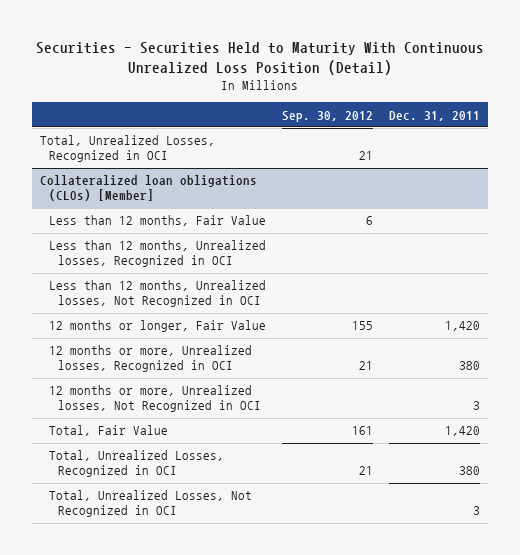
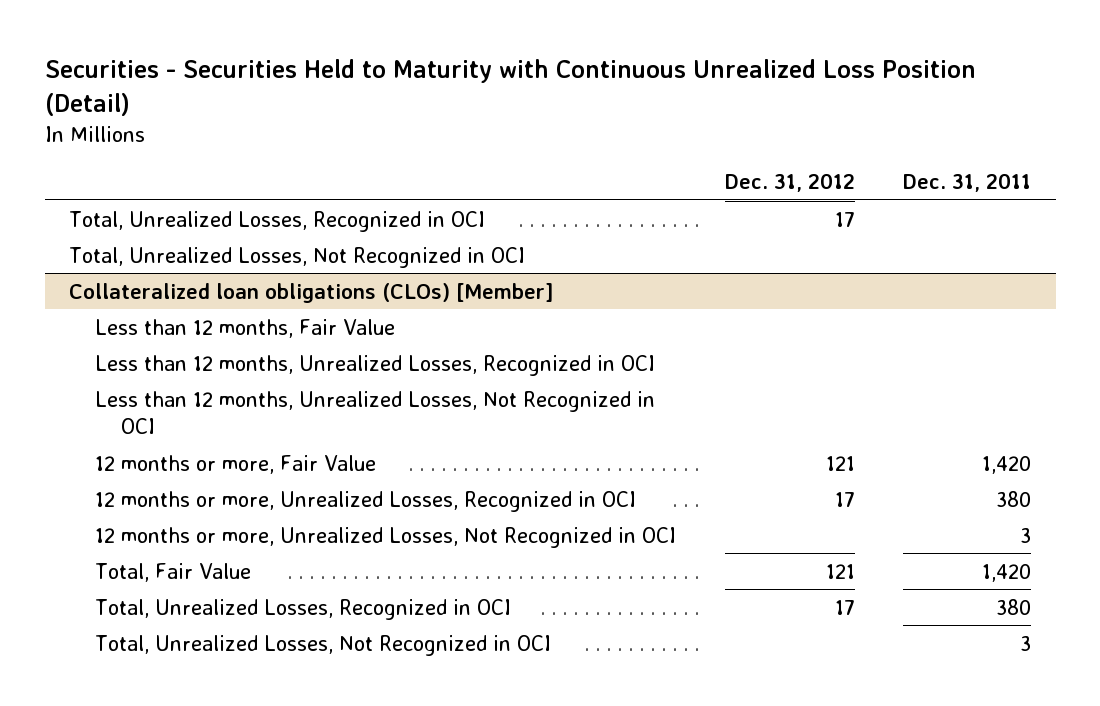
[36,42,485,76] Securities - Securities Held to Maturity With Continuous Unrealized Loss Position (Detail) -> [44,59,976,117] Securities - Securities Held to Maturity with Continuous Unrealized Loss Position (Detail)
[282,110,374,122] Sep. 30, 2012 -> none
none -> [724,173,855,193] Dec. 31, 2012
none -> [68,246,525,268] Total, Unrealized Losses, Not Recognized in OCI
[49,240,267,268] Less than 12 months, Unrealized losses, Recognized in OCI -> [94,354,655,376] Less than 12 months, Unrealized Losses, Recognized in OCI
[49,280,267,308] Less than 12 months, Unrealized losses, Not Recognized in OCI -> [94,390,655,434] Less than 12 months, Unrealized Losses, Not Recognized in OCI
[49,320,267,333] 12 months or longer, Fair Value -> [94,454,376,474] 12 months or more, Fair Value
[49,345,253,373] 12 months or more, Unrealized losses, Recognized in OCI -> [94,490,636,512] 12 months or more, Unrealized Losses, Recognized in OCI
[49,385,262,413] 12 months or more, Unrealized losses, Not Recognized in OCI -> [94,526,676,548] 12 months or more, Unrealized Losses, Not Recognized in OCI

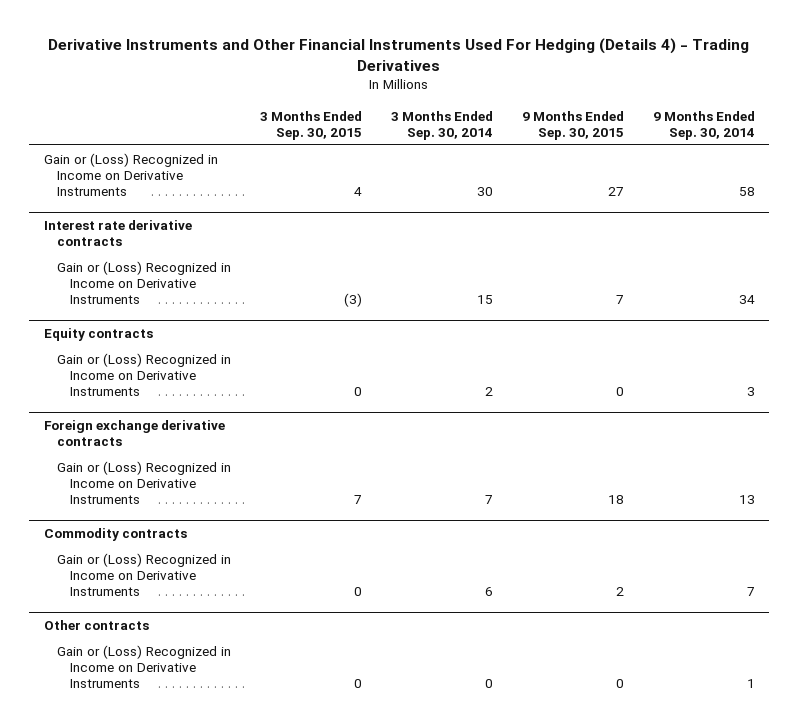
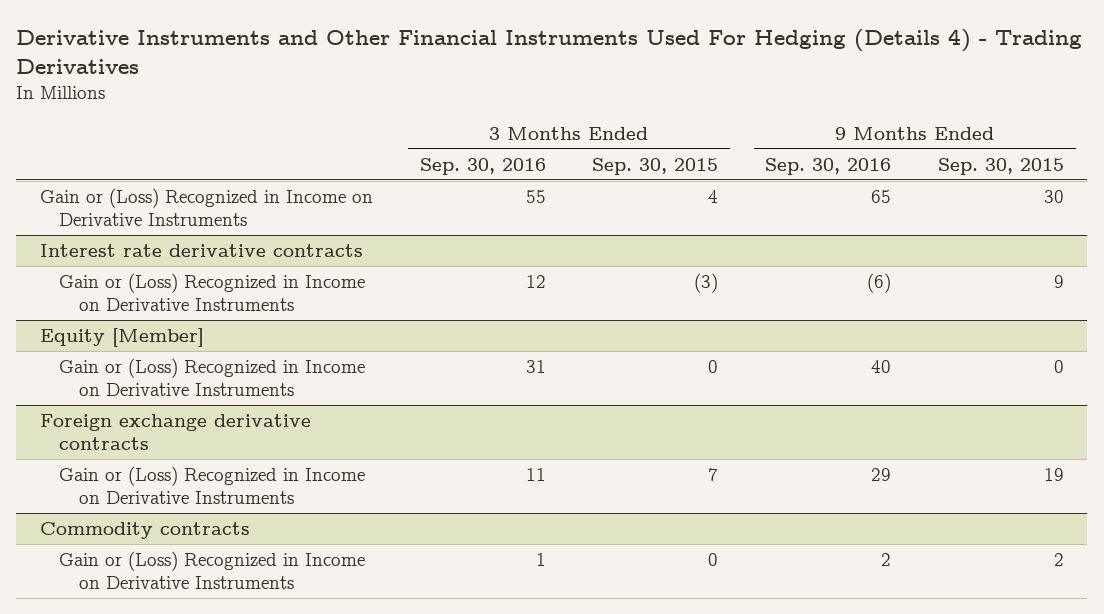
[390,110,493,140] 3 Months Ended Sep. 30, 2014 -> none
[652,110,755,140] 9 Months Ended Sep. 30, 2014 -> none
none -> [419,157,546,175] Sep. 30, 2016
none -> [765,157,892,175] Sep. 30, 2016
[607,186,624,196] 27 -> [1044,189,1065,203] 30
[615,294,624,304] 7 -> [1054,274,1065,288] 9
[43,327,153,341] Equity contracts -> [39,327,204,347] Equity [Member]
[607,494,624,504] 18 -> [1044,467,1065,481] 19
[43,619,149,630] Other contracts -> none
[56,644,231,688] Gain or (Loss) Recognized in Income on Derivative Instruments -> none

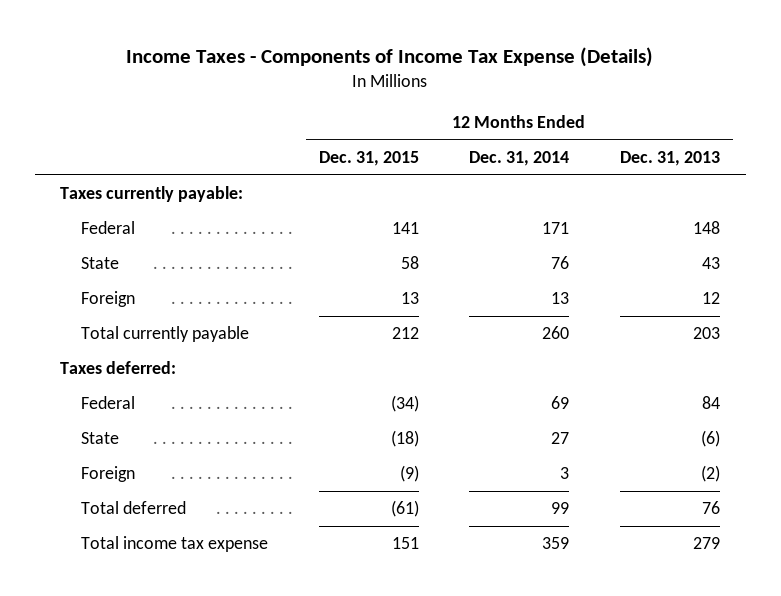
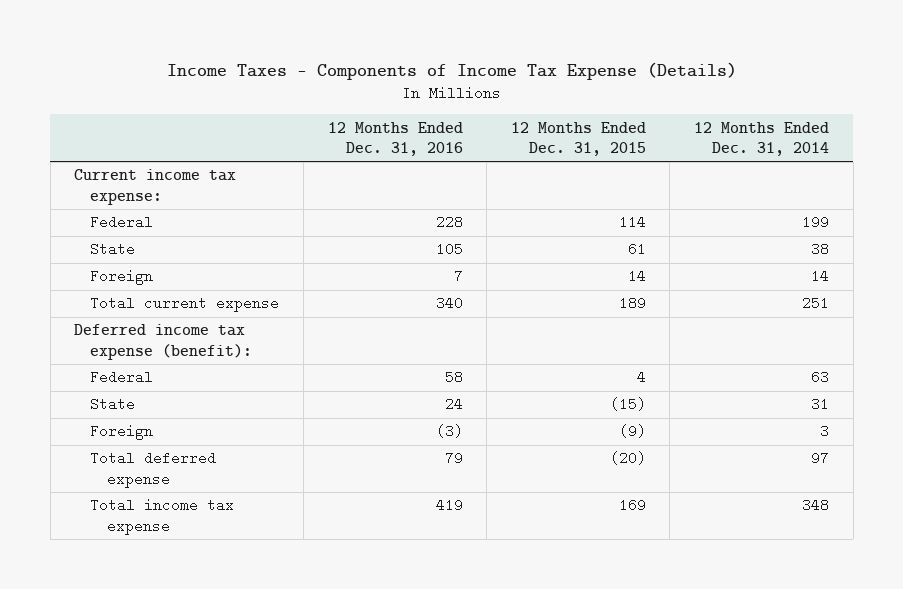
[620,150,721,166] Dec. 31, 2013 -> none
none -> [327,121,463,156] 12 Months Ended Dec. 31, 2016
[60,186,244,203] Taxes currently payable: -> [74,169,237,205] Current income tax expense:
[391,222,419,235] 141 -> [618,215,646,230] 114
[542,222,570,235] 171 -> [801,215,829,230] 199
[400,256,419,270] 58 -> [627,242,646,257] 61
[551,256,570,270] 76 -> [810,242,829,257] 38
[400,292,419,305] 13 -> [627,269,646,284] 14
[551,292,570,305] 13 -> [810,269,829,284] 14
[80,326,249,343] Total currently payable -> [90,296,280,313] Total current expense
[391,327,419,340] 212 -> [618,296,646,311] 189
[542,326,570,340] 260 -> [801,296,829,311] 251
[60,361,177,375] Taxes deferred: -> [74,324,253,360] Deferred income tax expense (benefit):
[390,395,419,413] (34) -> [636,370,646,385] 4
[551,396,570,410] 69 -> [810,370,829,385] 63
[390,430,419,448] (18) -> [609,397,646,412] (15)
[551,432,570,445] 27 -> [810,397,829,412] 31
[80,501,186,515] Total deferred -> [90,451,217,488] Total deferred expense
[390,500,419,518] (61) -> [609,451,646,466] (20)
[551,502,570,515] 99 -> [810,451,829,466] 97
[391,537,419,550] 151 -> [618,498,646,513] 169
[542,537,570,550] 359 -> [801,498,829,513] 348

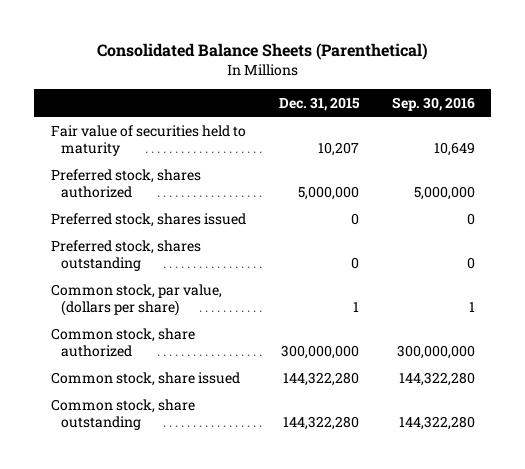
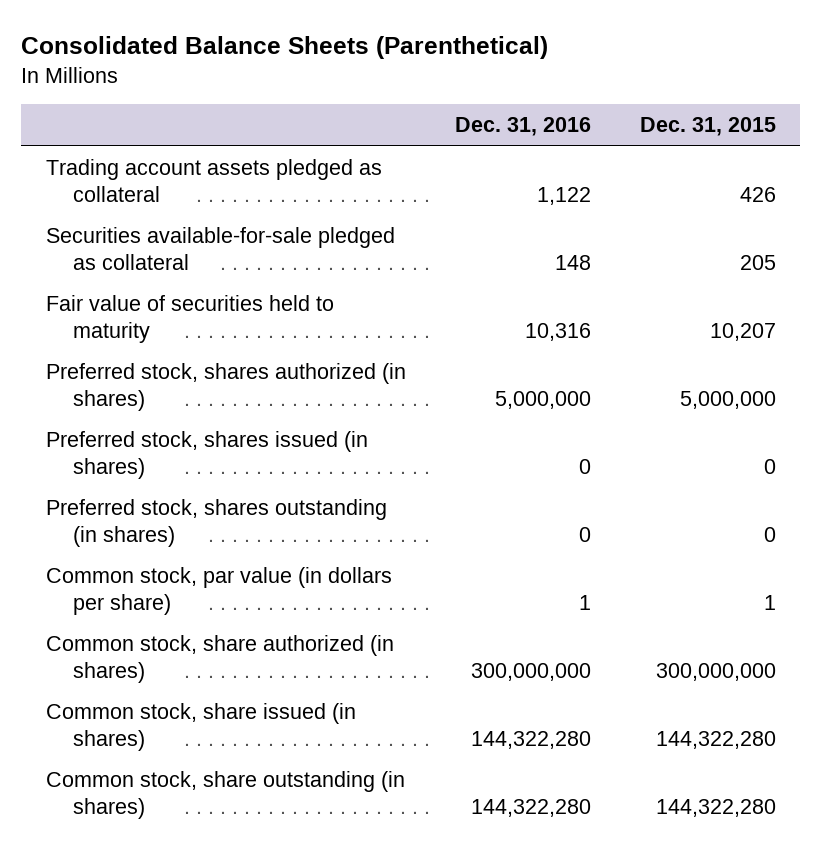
[391,96,475,111] Sep. 30, 2016 -> none
none -> [454,117,591,137] Dec. 31, 2016
none -> [45,159,382,203] Trading account assets pledged as collateral
none -> [45,227,395,271] Securities available-for-sale pledged as collateral
[50,168,201,198] Preferred stock, shares authorized -> [45,363,406,412] Preferred stock, shares authorized (in shares)
[50,212,246,227] Preferred stock, shares issued -> [45,431,368,480] Preferred stock, shares issued (in shares)
[50,239,201,271] Preferred stock, shares outstanding -> [45,499,387,548] Preferred stock, shares outstanding (in shares)
[50,283,222,316] Common stock, par value, (dollars per share) -> [45,567,392,616] Common stock, par value (in dollars per share)
[50,327,195,357] Common stock, share authorized -> [45,635,394,684] Common stock, share authorized (in shares)
[50,371,240,386] Common stock, share issued -> [45,703,356,752] Common stock, share issued (in shares)
[50,398,195,430] Common stock, share outstanding -> [45,771,405,820] Common stock, share outstanding (in shares)

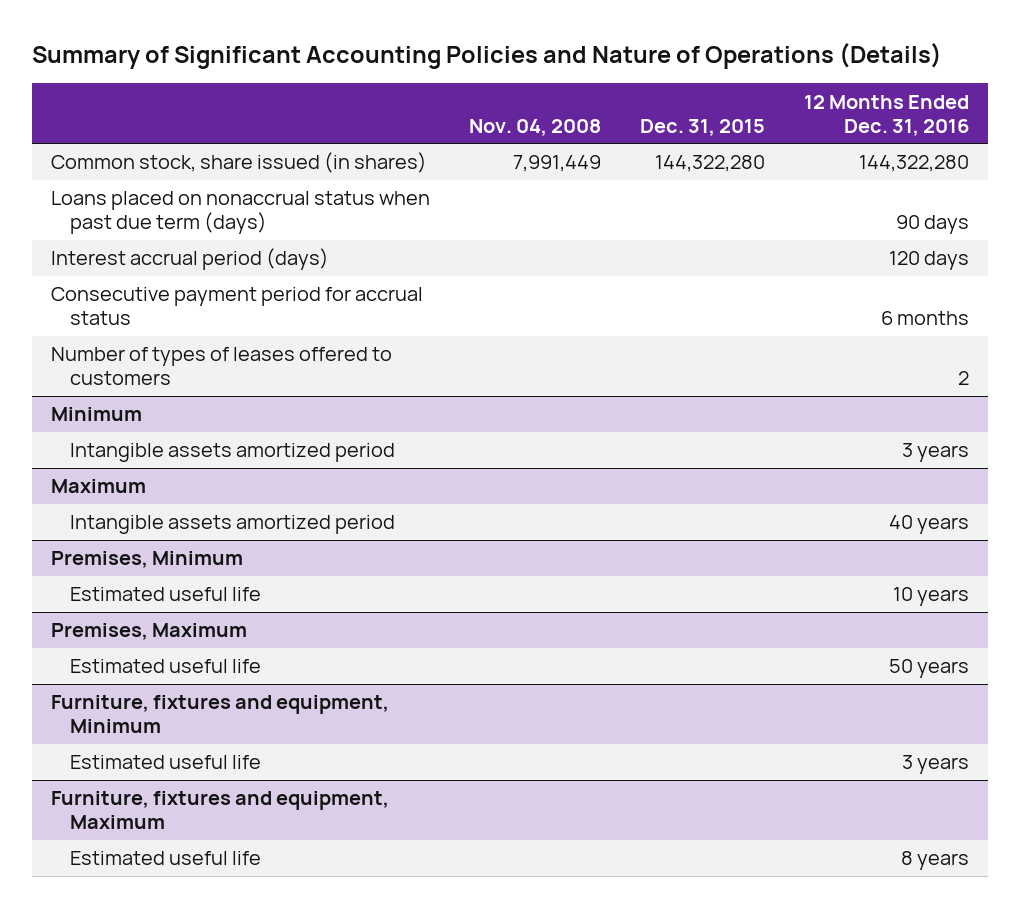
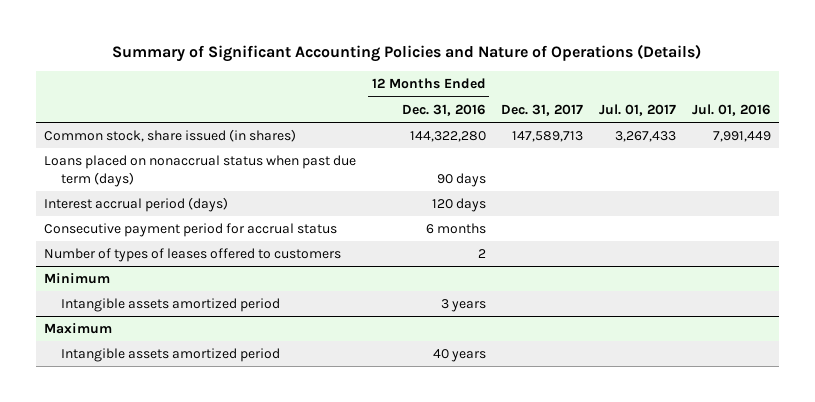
[468,118,601,136] Nov. 04, 2008 -> none
[639,118,765,136] Dec. 31, 2015 -> none
none -> [501,103,584,116] Dec. 31, 2017
none -> [599,103,677,116] Jul. 01, 2017
none -> [691,103,771,116] Jul. 01, 2016
[51,551,244,569] Premises, Minimum -> none
[69,587,261,602] Estimated useful life -> none
[51,623,248,641] Premises, Maximum -> none
[69,659,261,674] Estimated useful life -> none
[51,695,390,734] Furniture, fixtures and equipment, Minimum -> none
[69,755,261,770] Estimated useful life -> none
[51,791,390,830] Furniture, fixtures and equipment, Maximum -> none
[69,851,261,866] Estimated useful life -> none

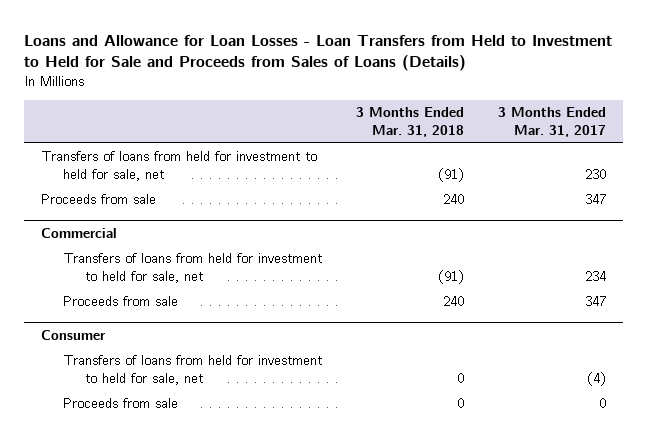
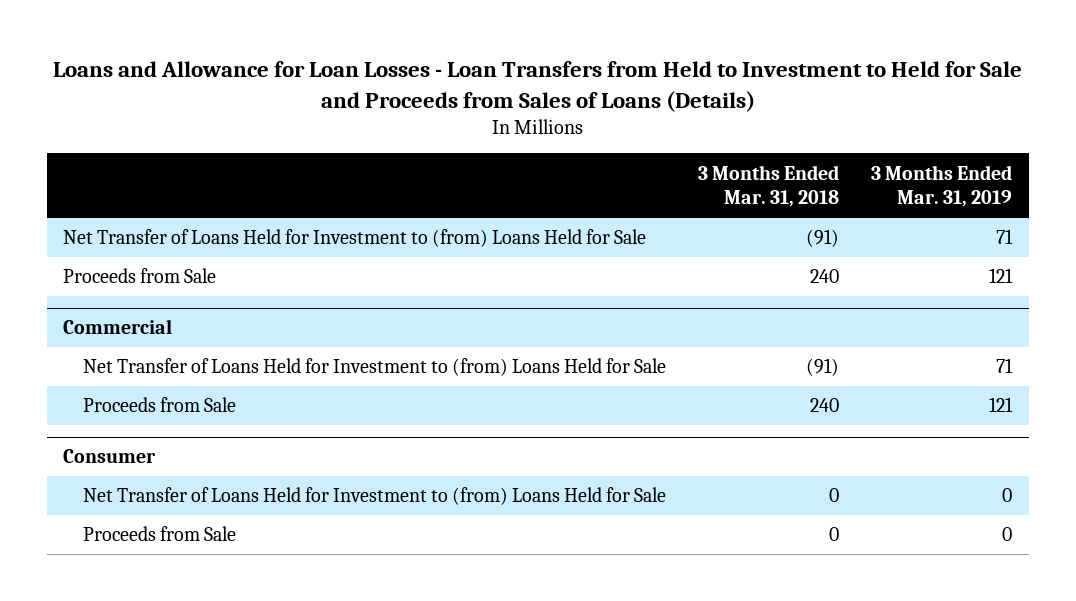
[498,107,607,138] 3 Months Ended Mar. 31, 2017 -> none
none -> [871,164,1013,208] 3 Months Ended Mar. 31, 2019
[41,151,318,181] Transfers of loans from held for investment to held for sale, net -> [63,229,647,248] Net Transfer of Loans Held for Investment to (from) Loans Held for Sale
[41,194,157,205] Proceeds from sale -> [63,268,217,284] Proceeds from Sale
[63,253,323,283] Transfers of loans from held for investment to held for sale, net -> [82,358,666,377] Net Transfer of Loans Held for Investment to (from) Loans Held for Sale
[63,296,179,307] Proceeds from sale -> [82,397,236,413] Proceeds from Sale
[63,355,323,385] Transfers of loans from held for investment to held for sale, net -> [82,487,666,506] Net Transfer of Loans Held for Investment to (from) Loans Held for Sale
[63,398,179,409] Proceeds from sale -> [82,526,236,542] Proceeds from Sale

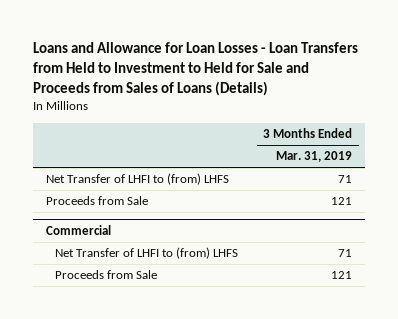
[698,164,840,208] 3 Months Ended Mar. 31, 2018 -> none
[63,229,647,248] Net Transfer of Loans Held for Investment to (from) Loans Held for Sale -> [45,173,229,186] Net Transfer of LHFI to (from) LHFS
[82,358,666,377] Net Transfer of Loans Held for Investment to (from) Loans Held for Sale -> [55,247,239,260] Net Transfer of LHFI to (from) LHFS
[63,449,157,464] Consumer -> none
[82,487,666,506] Net Transfer of Loans Held for Investment to (from) Loans Held for Sale -> none
[82,526,236,542] Proceeds from Sale -> none

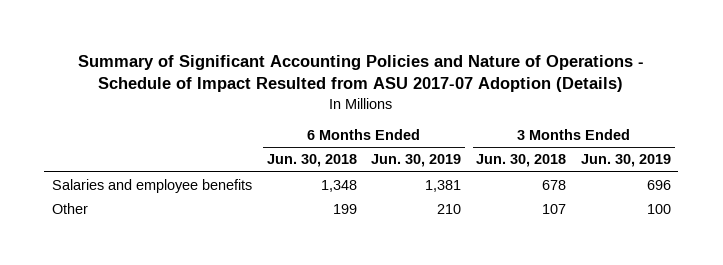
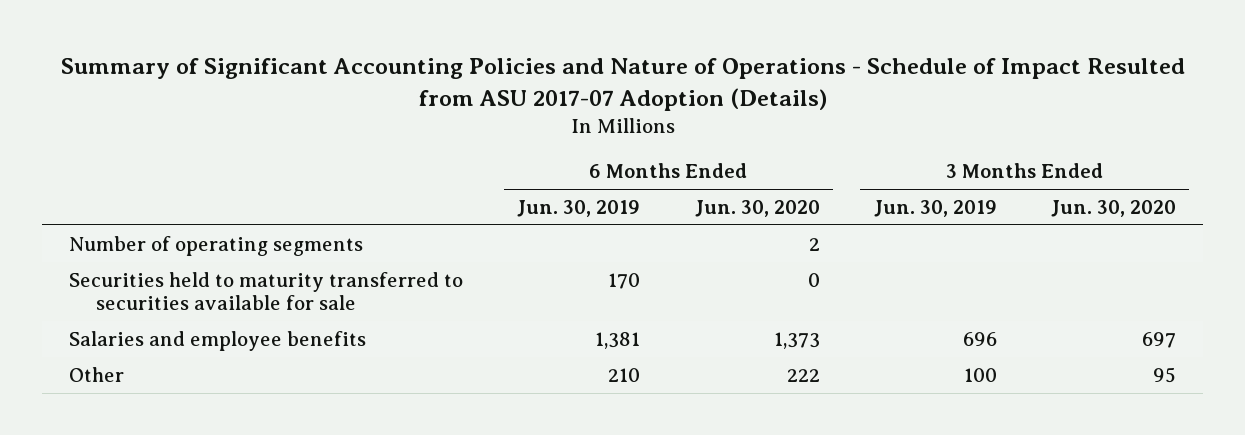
[266,154,357,168] Jun. 30, 2018 -> none
[476,154,567,168] Jun. 30, 2018 -> none
none -> [694,200,820,218] Jun. 30, 2020
none -> [1050,200,1176,218] Jun. 30, 2020
none -> [69,235,364,256] Number of operating segments
none -> [69,271,464,311] Securities held to maturity transferred to securities available for sale

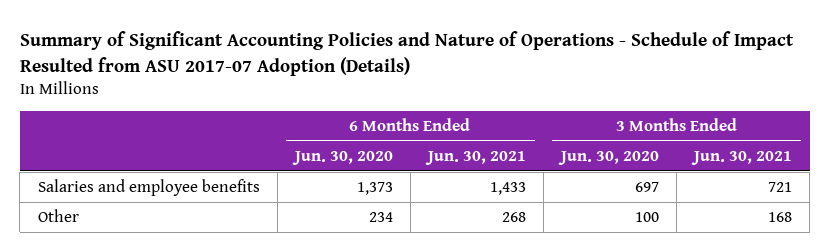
[517,200,641,218] Jun. 30, 2019 -> none
[873,200,997,218] Jun. 30, 2019 -> none
none -> [424,150,526,165] Jun. 30, 2021
none -> [691,150,793,165] Jun. 30, 2021
[69,235,364,256] Number of operating segments -> none
[69,271,464,311] Securities held to maturity transferred to securities available for sale -> none
[786,368,820,382] 222 -> [368,212,393,223] 234
[1152,366,1176,383] 95 -> [635,212,660,223] 100

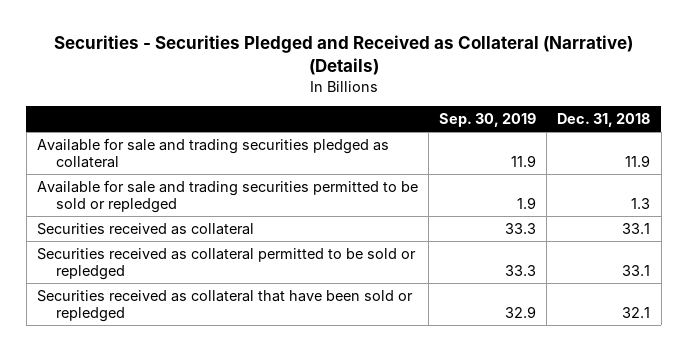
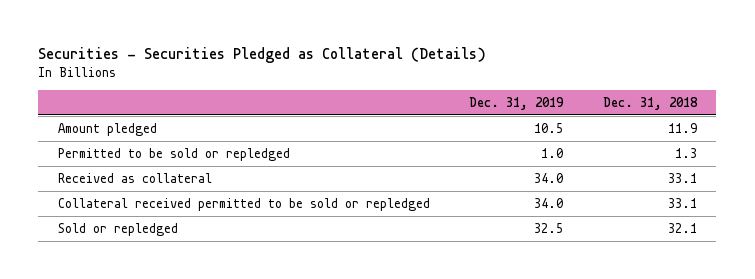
[53,35,633,75] Securities - Securities Pledged and Received as Collateral (Narrative) (Details) -> [38,47,487,64] Securities - Securities Pledged as Collateral (Details)
[439,112,537,127] Sep. 30, 2019 -> none
none -> [469,97,565,111] Dec. 31, 2019
[36,137,389,169] Available for sale and trading securities pledged as collateral -> [58,122,158,136] Amount pledged
[36,179,418,214] Available for sale and trading securities permitted to be sold or repledged -> [58,147,291,161] Permitted to be sold or repledged
[36,222,254,235] Securities received as collateral -> [58,172,213,183] Received as collateral
[36,247,416,281] Securities received as collateral permitted to be sold or repledged -> [58,197,431,211] Collateral received permitted to be sold or repledged
[36,289,413,323] Securities received as collateral that have been sold or repledged -> [58,222,179,236] Sold or repledged

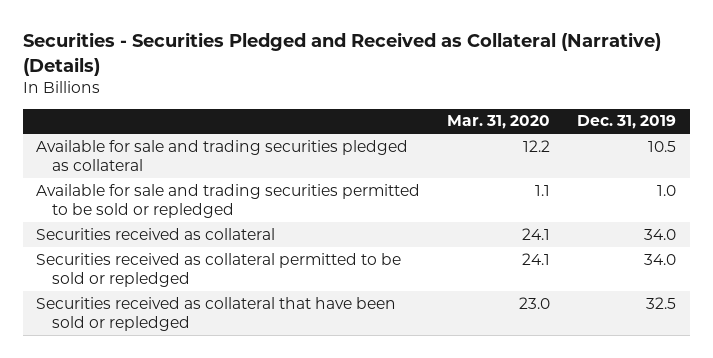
[38,47,487,64] Securities - Securities Pledged as Collateral (Details) -> [23,32,662,76] Securities - Securities Pledged and Received as Collateral (Narrative) (Details)
[602,97,698,111] Dec. 31, 2018 -> none
none -> [447,115,551,130] Mar. 31, 2020
[58,122,158,136] Amount pledged -> [36,139,409,171] Available for sale and trading securities pledged as collateral
[58,147,291,161] Permitted to be sold or repledged -> [36,183,421,218] Available for sale and trading securities permitted to be sold or repledged
[58,172,213,183] Received as collateral -> [36,227,276,240] Securities received as collateral
[58,197,431,211] Collateral received permitted to be sold or repledged -> [36,252,402,287] Securities received as collateral permitted to be sold or repledged
[58,222,179,236] Sold or repledged -> [36,296,397,331] Securities received as collateral that have been sold or repledged

